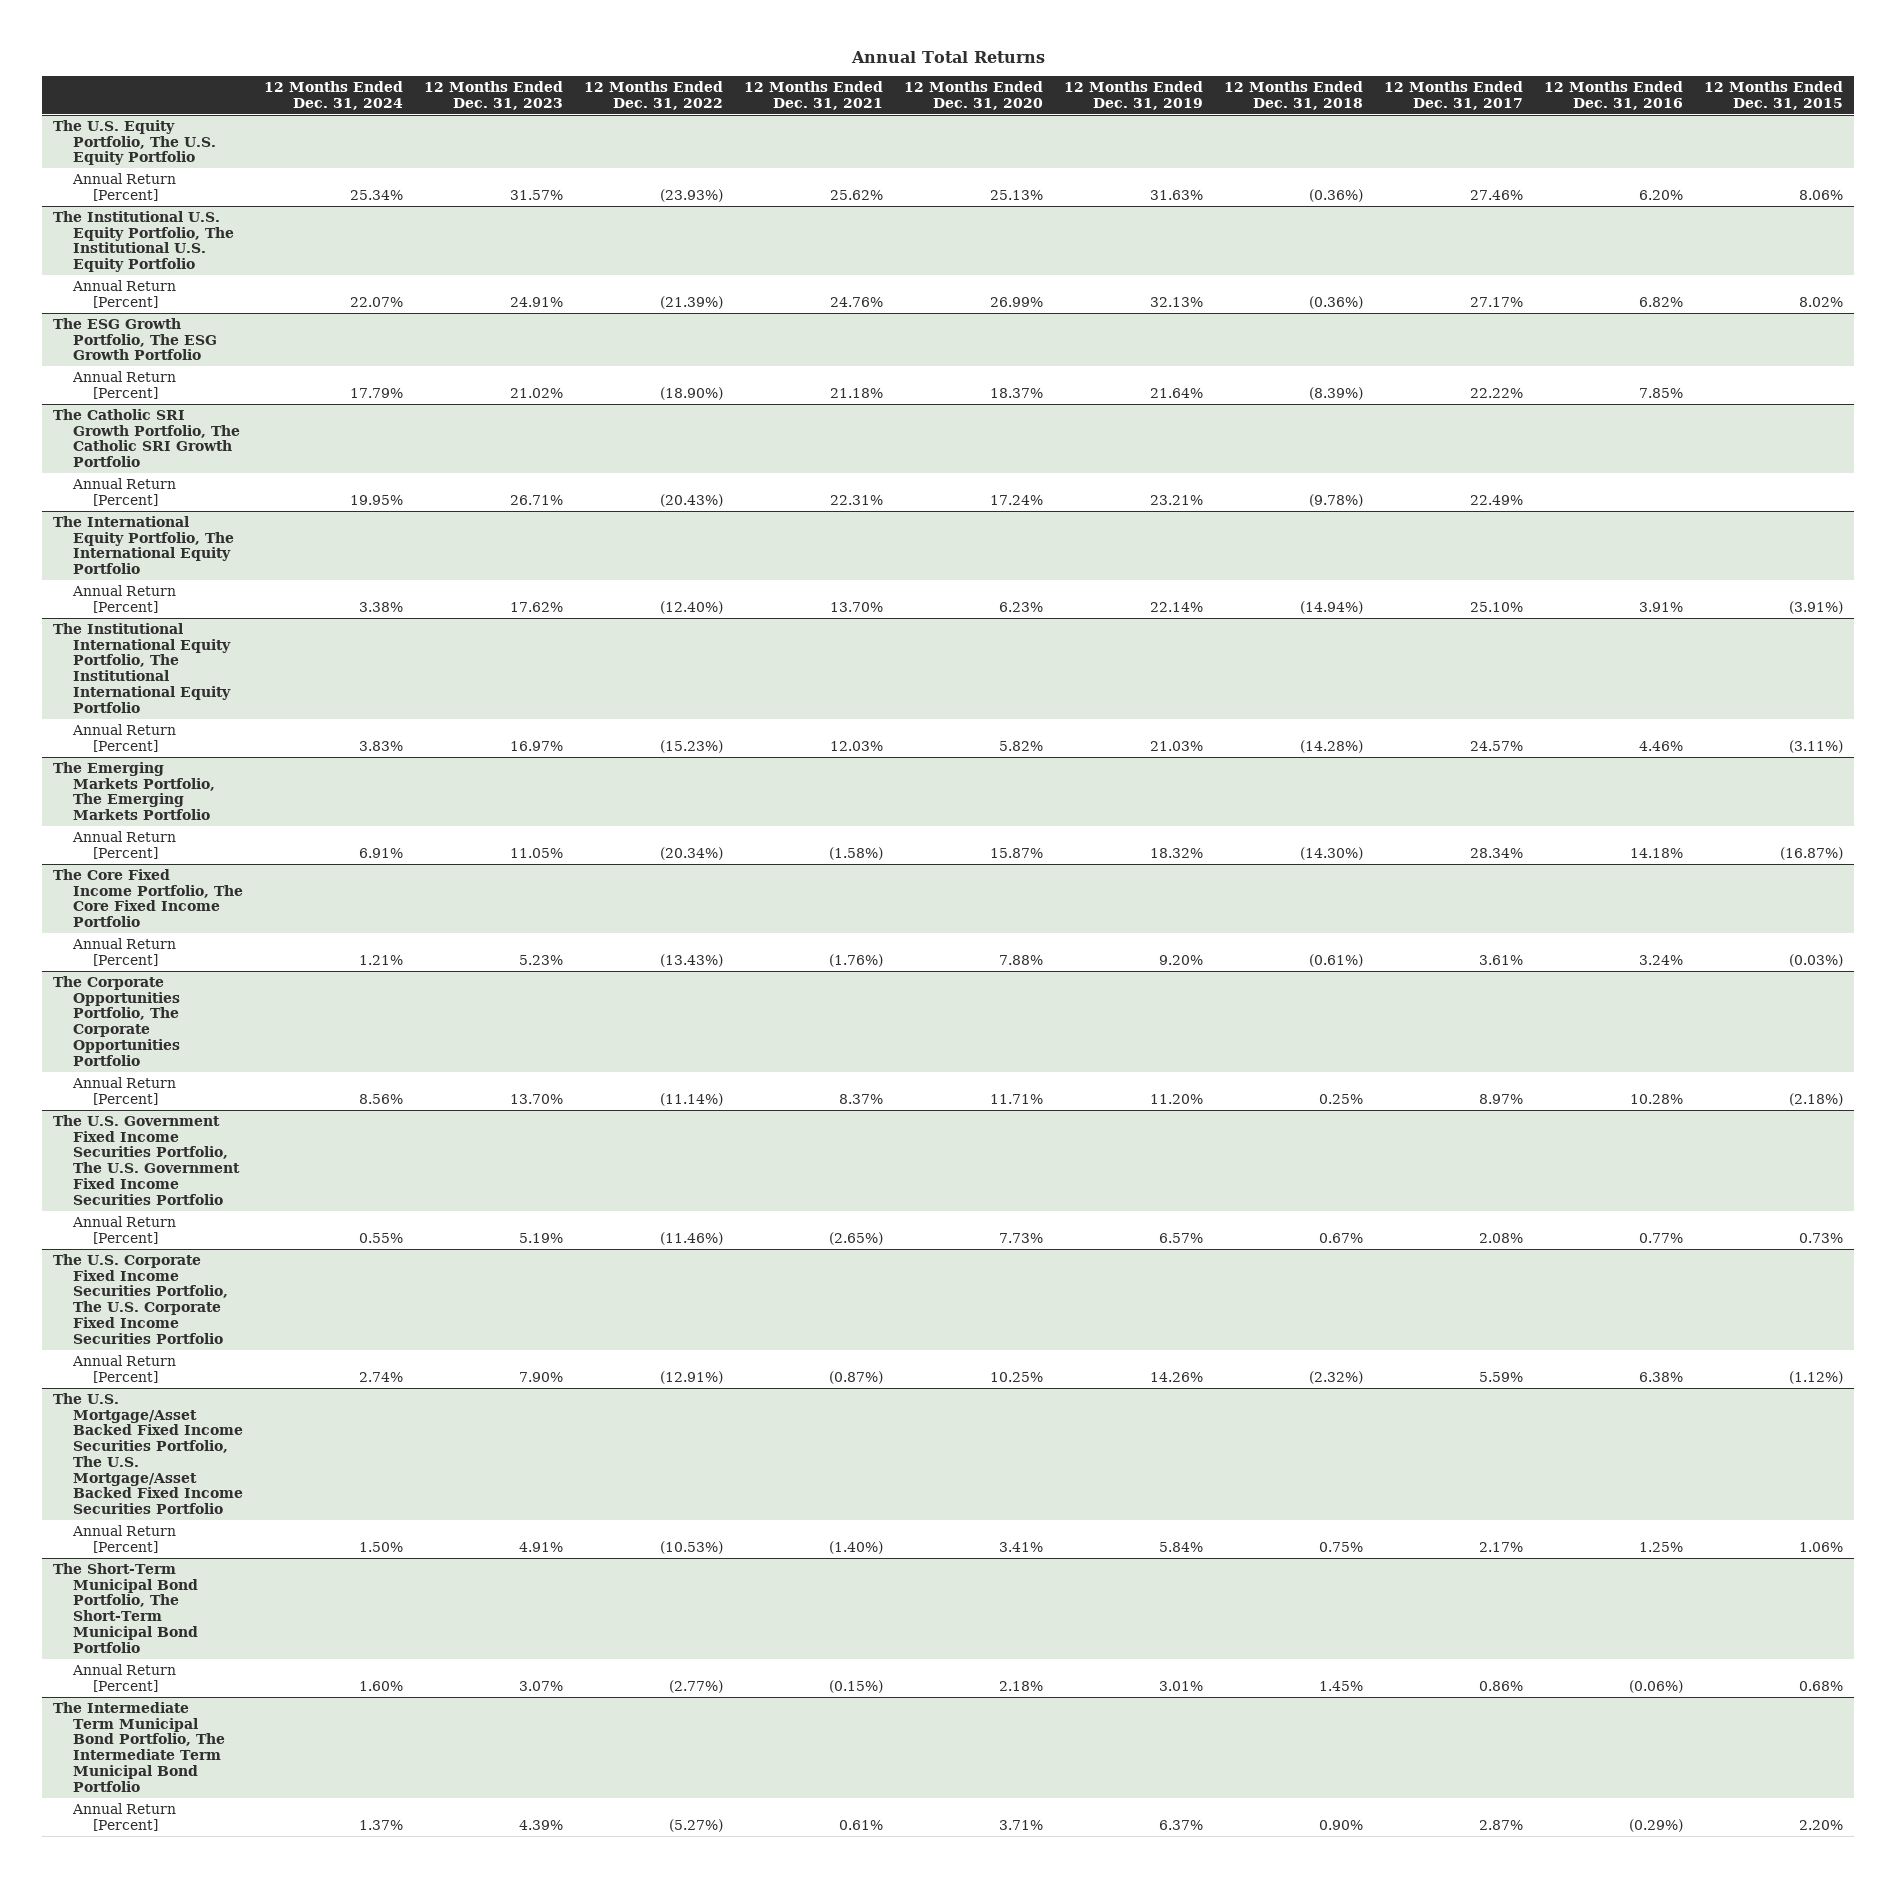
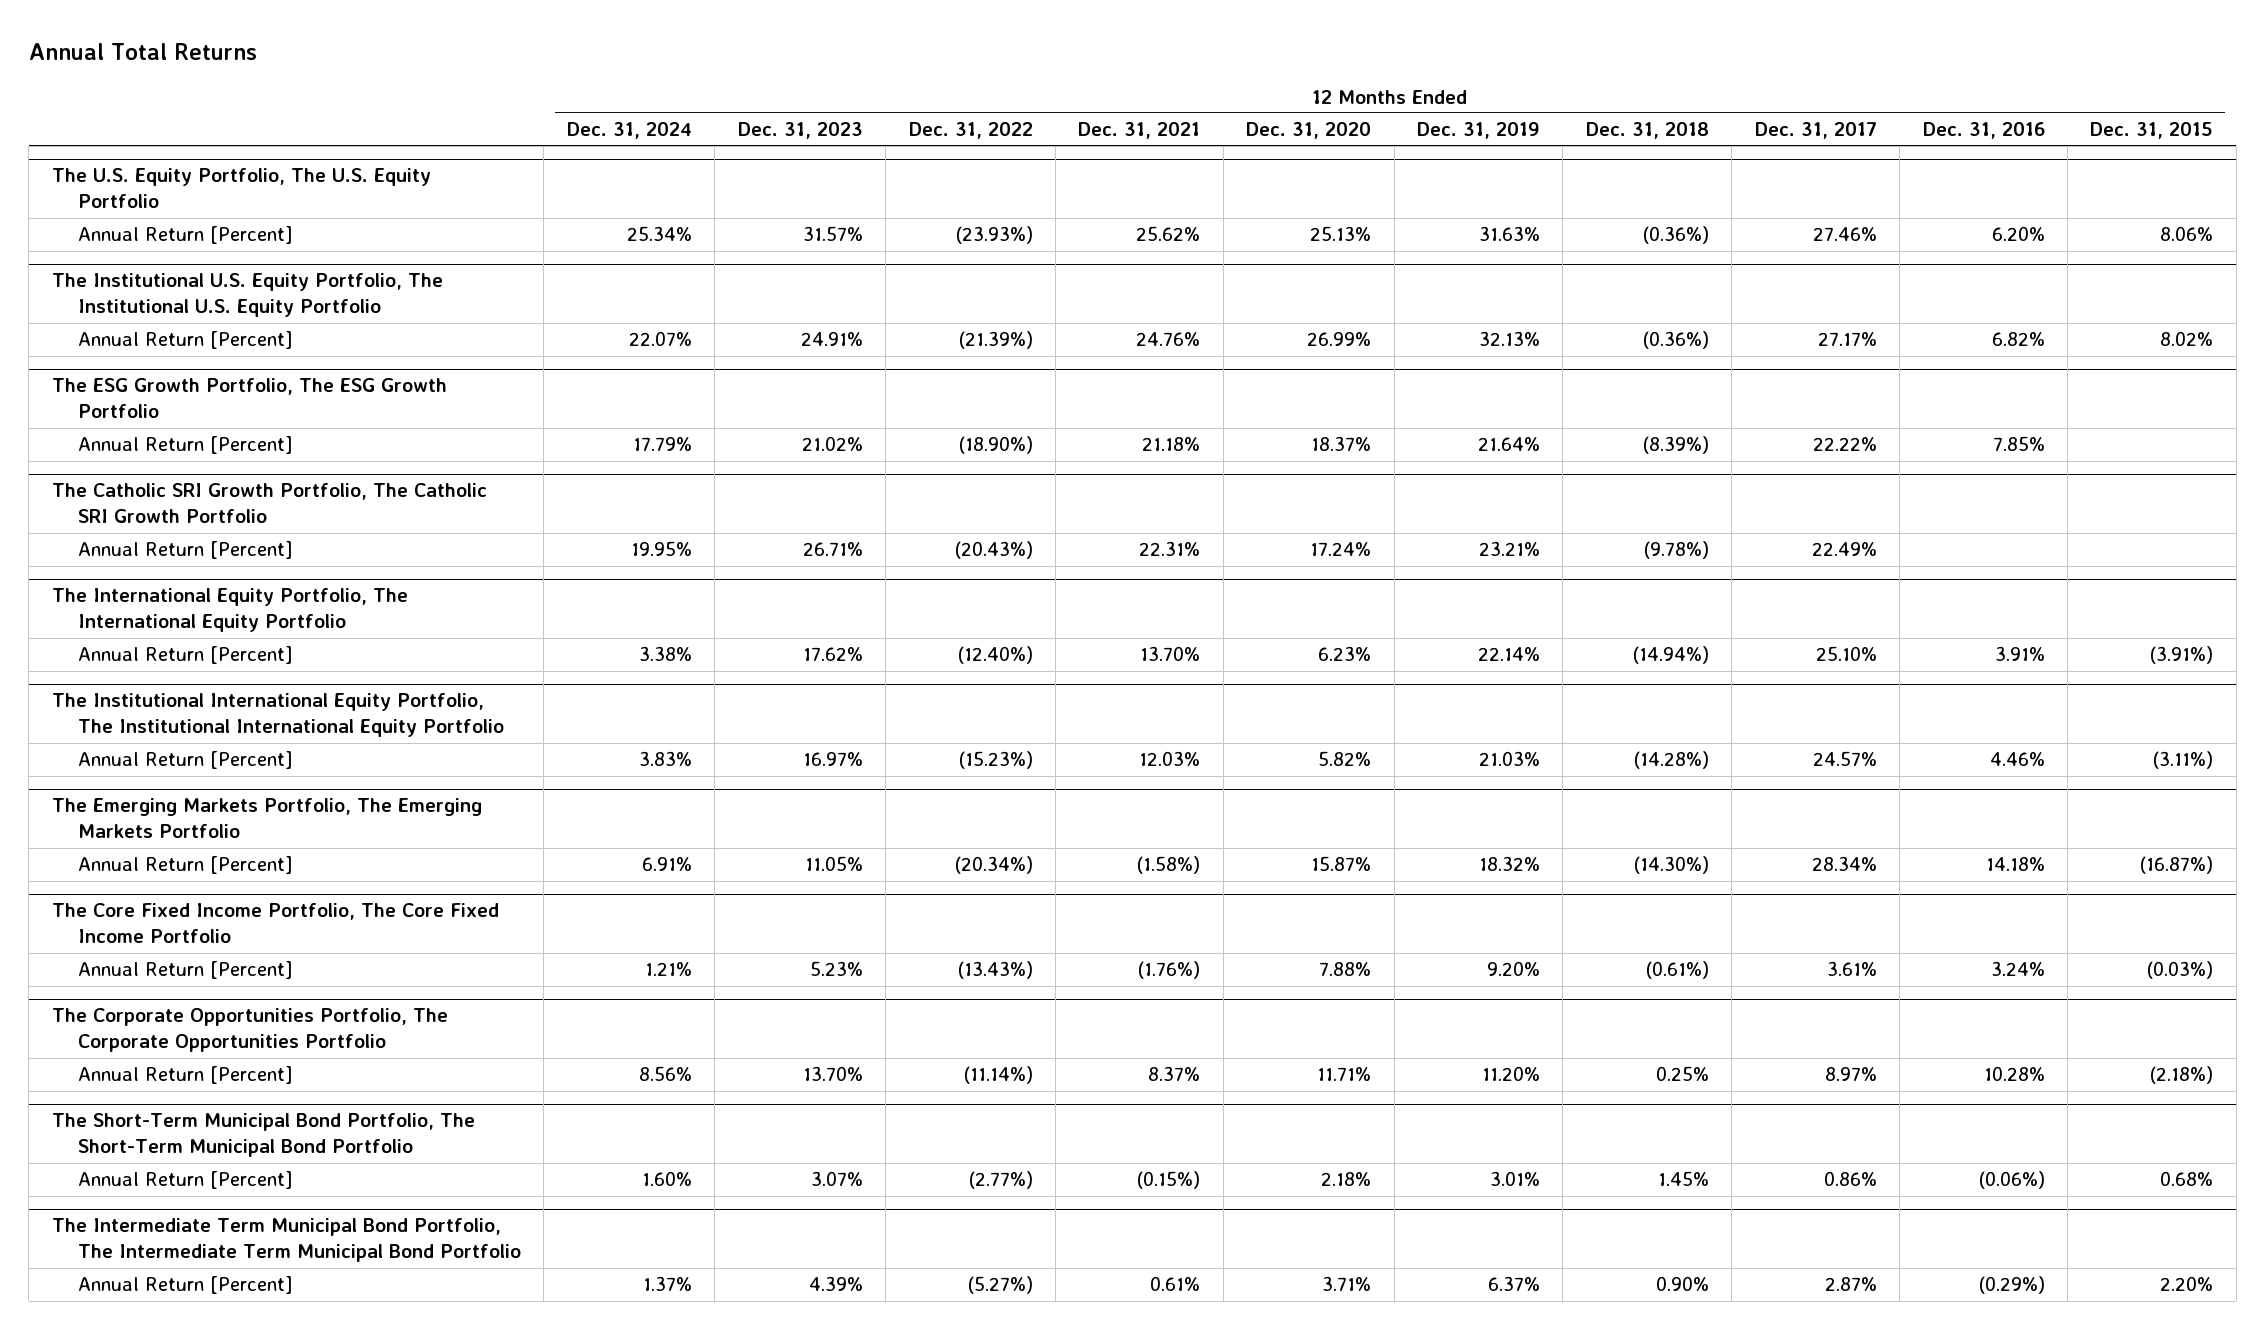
[52,1114,240,1205] The U.S. Government Fixed Income Securities Portfolio, The U.S. Government Fixed Income Securities Portfolio -> none
[71,1215,176,1244] Annual Return [Percent] -> none
[52,1253,228,1344] The U.S. Corporate Fixed Income Securities Portfolio, The U.S. Corporate Fixed Income Securities Portfolio -> none
[71,1354,176,1383] Annual Return [Percent] -> none
[52,1392,243,1515] The U.S. Mortgage/Asset Backed Fixed Income Securities Portfolio, The U.S. Mortgage/Asset Backed Fixed Income Securities Portfolio -> none
[71,1524,176,1553] Annual Return [Percent] -> none

